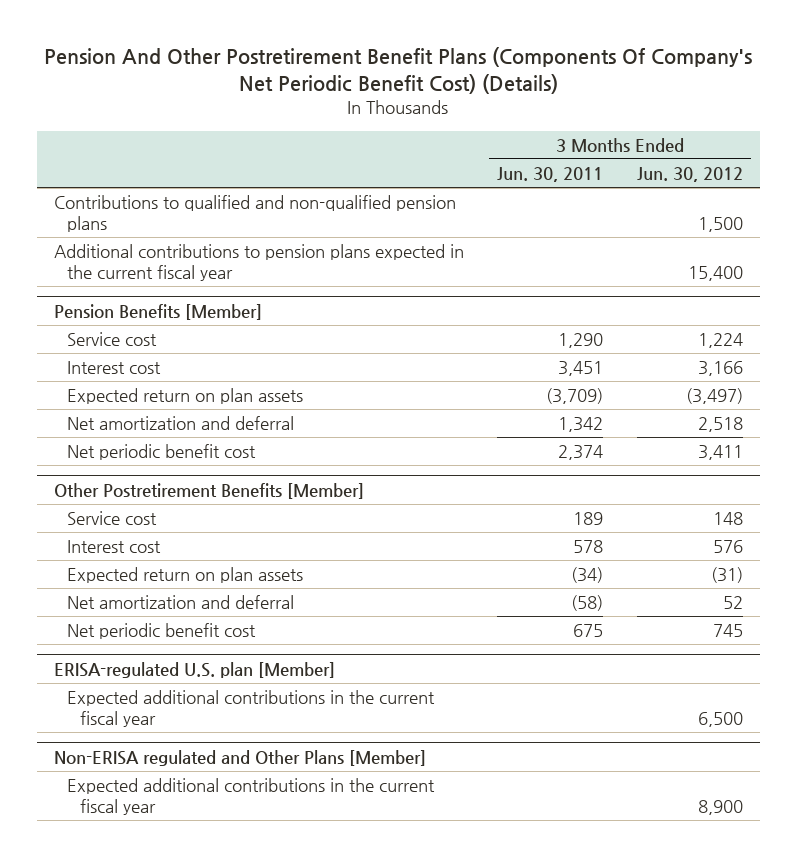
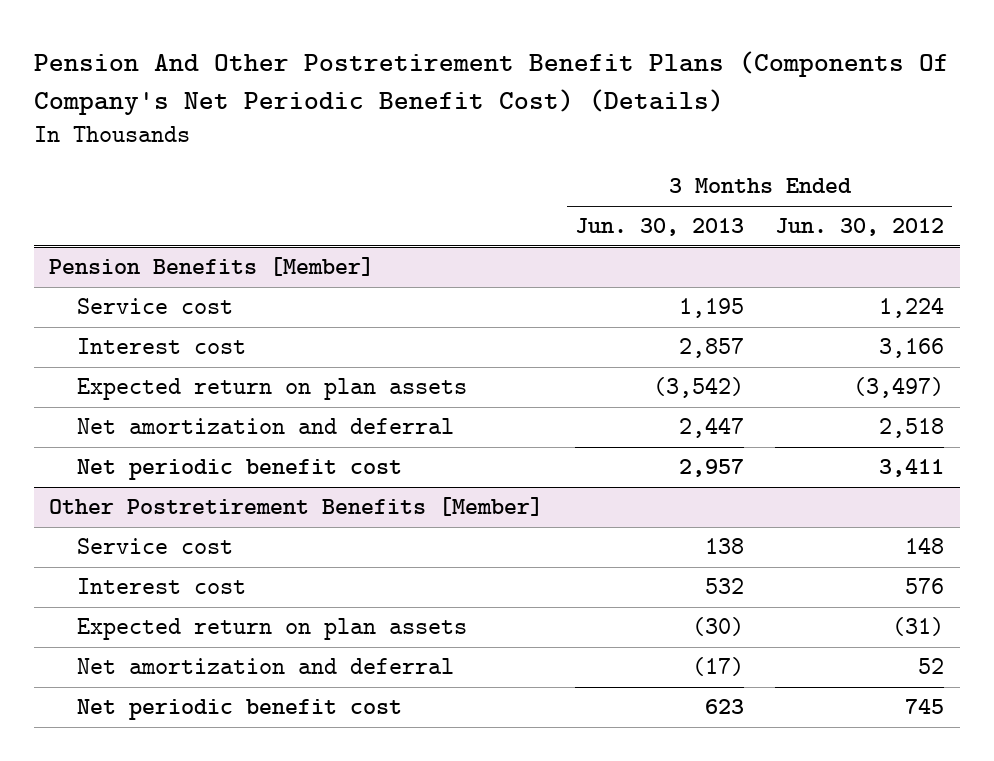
[497,167,604,183] Jun. 30, 2011 -> none
none -> [574,218,744,237] Jun. 30, 2013
[53,195,456,233] Contributions to qualified and non-qualified pension plans -> none
[53,244,464,282] Additional contributions to pension plans expected in the current fiscal year -> none
[53,661,335,678] ERISA-regulated U.S. plan [Member] -> none
[66,690,435,728] Expected additional contributions in the current fiscal year -> none
[53,749,426,766] Non-ERISA regulated and Other Plans [Member] -> none
[66,778,435,816] Expected additional contributions in the current fiscal year -> none

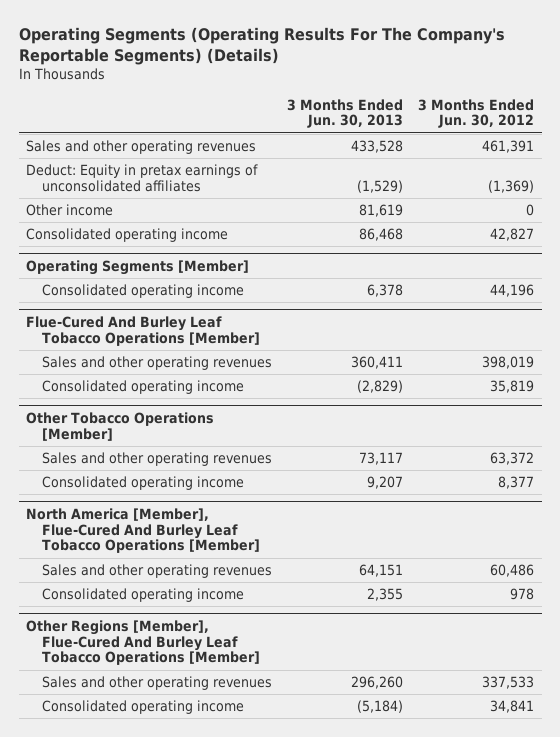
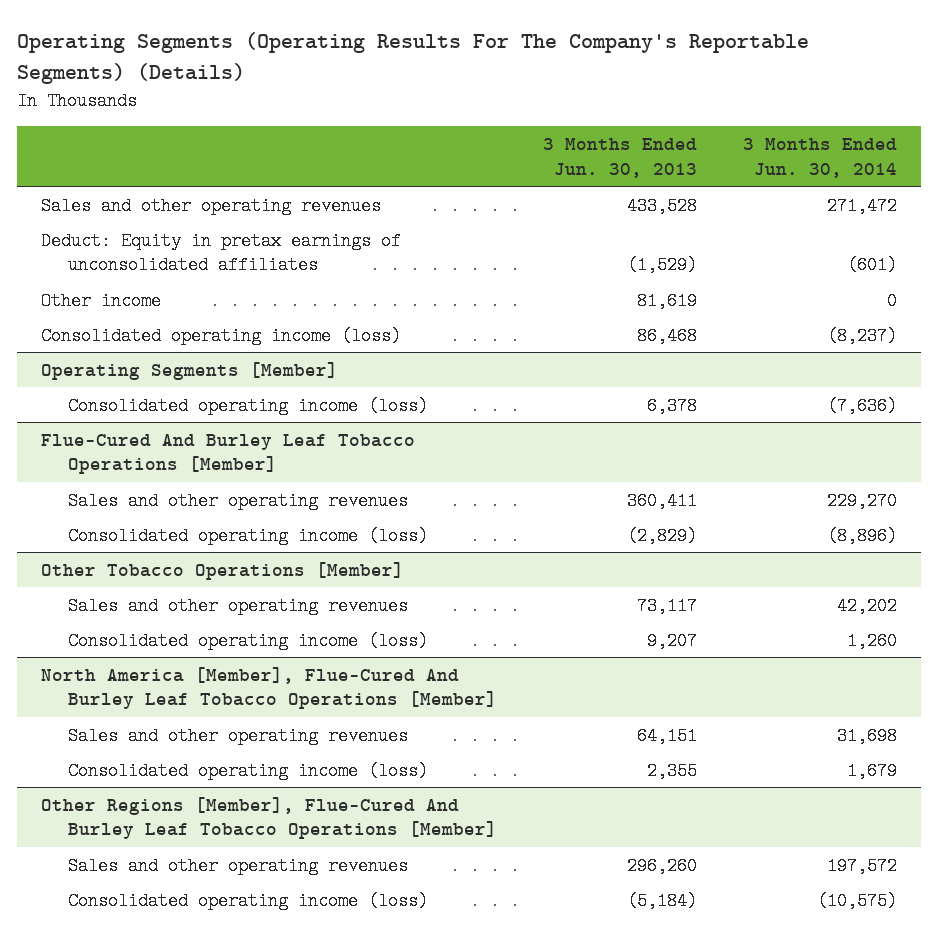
[418,98,535,129] 3 Months Ended Jun. 30, 2012 -> none
none -> [743,137,898,178] 3 Months Ended Jun. 30, 2014
[26,228,229,243] Consolidated operating income -> [40,326,401,345] Consolidated operating income (loss)
[41,284,244,299] Consolidated operating income -> [67,396,428,415] Consolidated operating income (loss)
[41,380,244,395] Consolidated operating income -> [67,526,428,545] Consolidated operating income (loss)
[41,476,244,491] Consolidated operating income -> [67,631,428,650] Consolidated operating income (loss)
[41,588,244,603] Consolidated operating income -> [67,761,428,780] Consolidated operating income (loss)
[41,700,244,715] Consolidated operating income -> [67,891,428,910] Consolidated operating income (loss)

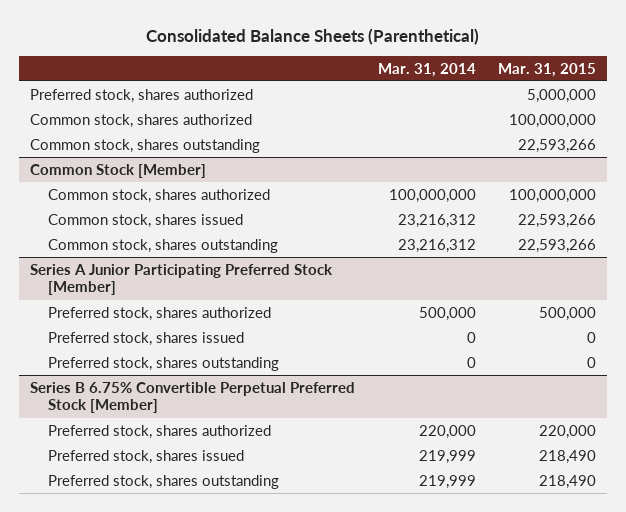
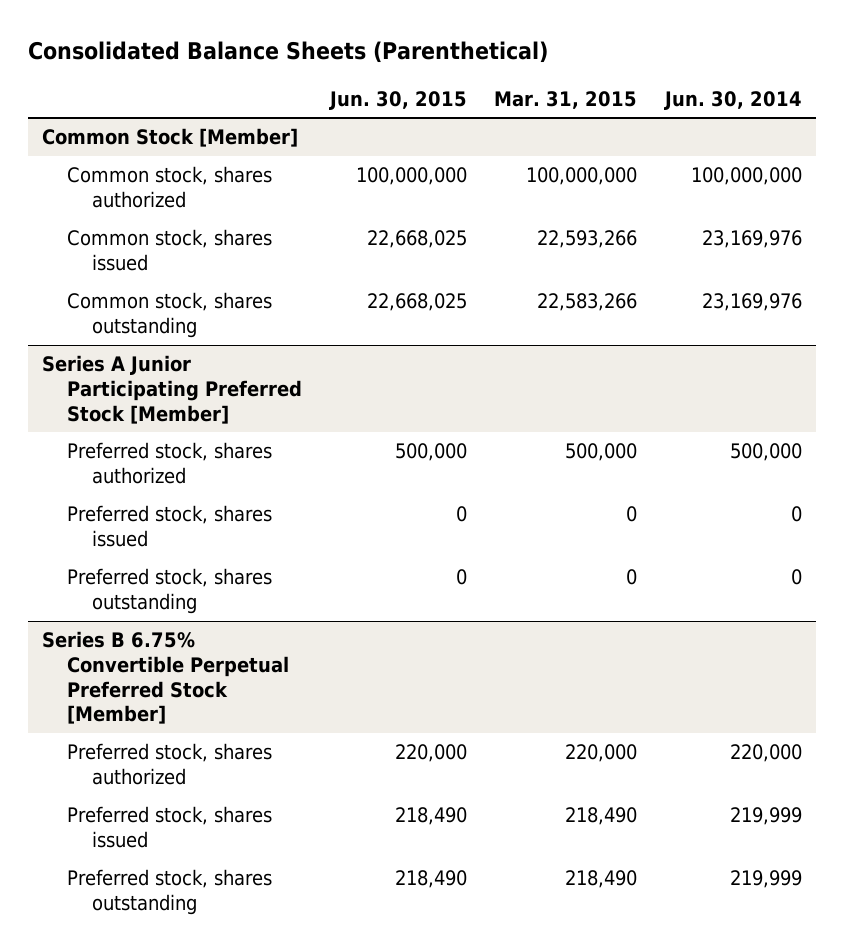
[377,62,476,77] Mar. 31, 2014 -> none
none -> [328,90,467,110] Jun. 30, 2015
none -> [664,90,803,110] Jun. 30, 2014
[30,88,254,103] Preferred stock, shares authorized -> none
[30,113,253,128] Common stock, shares authorized -> none
[30,138,261,153] Common stock, shares outstanding -> none
[517,238,596,253] 22,593,266 -> [537,293,638,312] 22,583,266

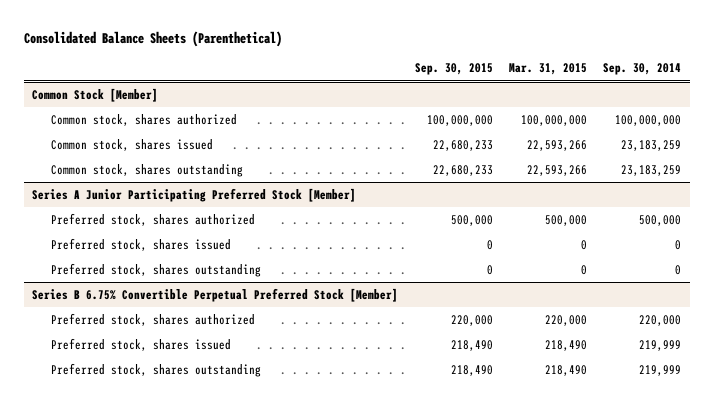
[328,90,467,110] Jun. 30, 2015 -> none
[664,90,803,110] Jun. 30, 2014 -> none
none -> [414,63,493,76] Sep. 30, 2015
none -> [603,63,682,76] Sep. 30, 2014
[537,293,638,312] 22,583,266 -> [526,165,587,177] 22,593,266

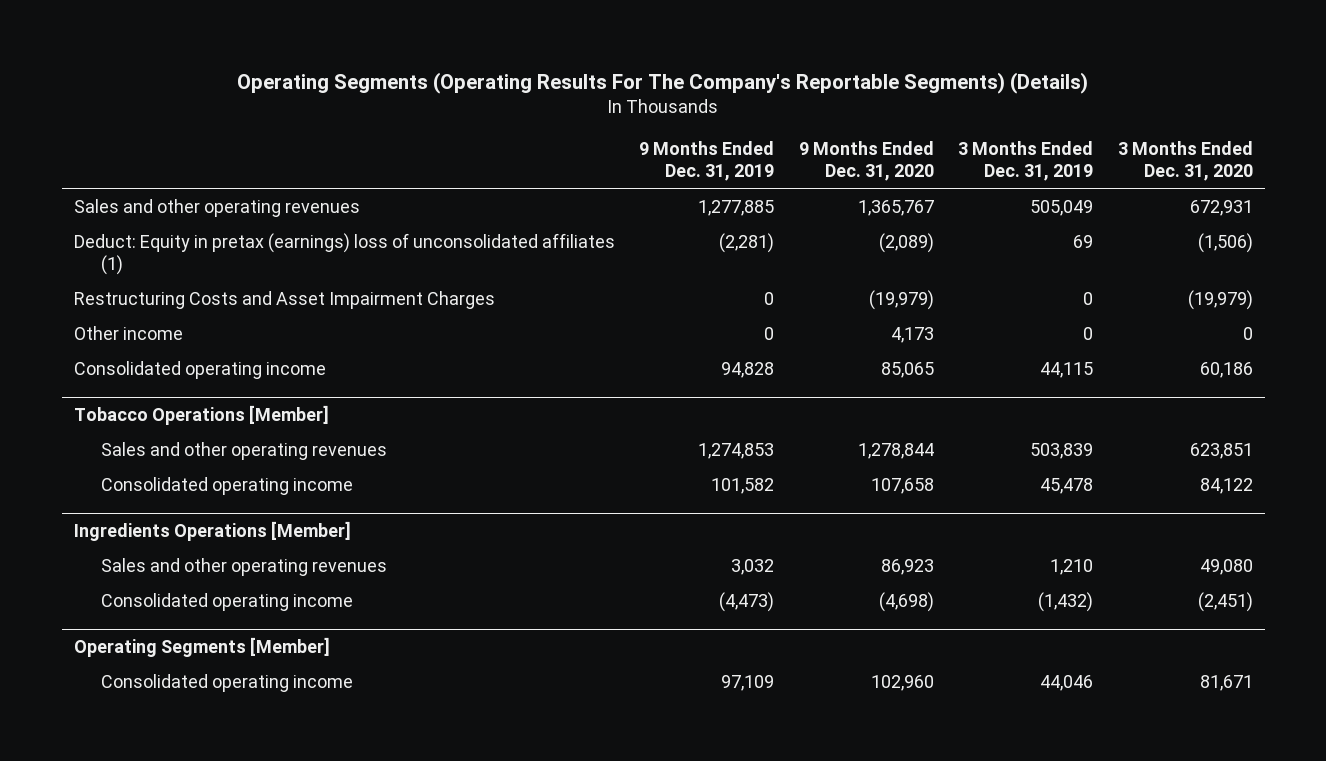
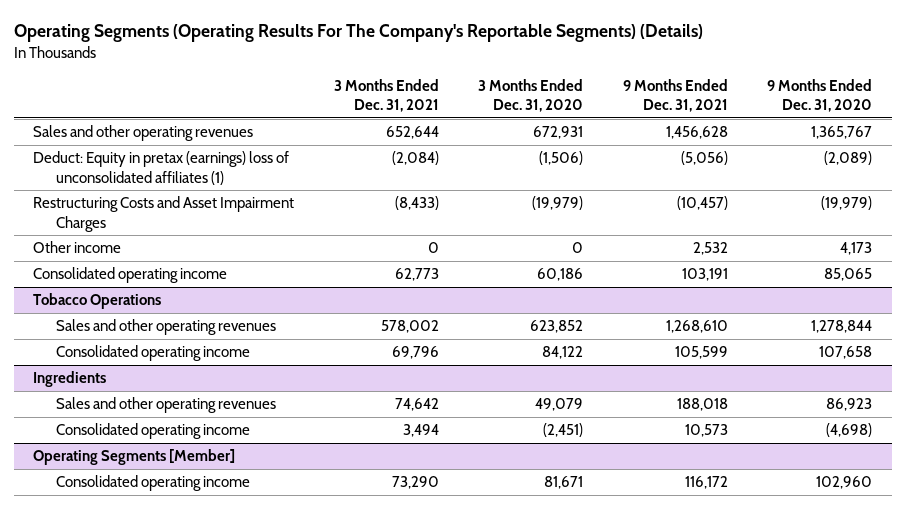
[639,140,775,182] 9 Months Ended Dec. 31, 2019 -> none
[958,140,1094,182] 3 Months Ended Dec. 31, 2019 -> none
none -> [333,79,439,113] 3 Months Ended Dec. 31, 2021
none -> [622,79,728,113] 9 Months Ended Dec. 31, 2021
[73,404,329,425] Tobacco Operations [Member] -> [33,293,162,310] Tobacco Operations
[1189,442,1253,459] 623,851 -> [530,320,584,334] 623,852
[73,520,351,541] Ingredients Operations [Member] -> [33,371,107,388] Ingredients
[1199,558,1253,575] 49,080 -> [535,398,584,412] 49,079

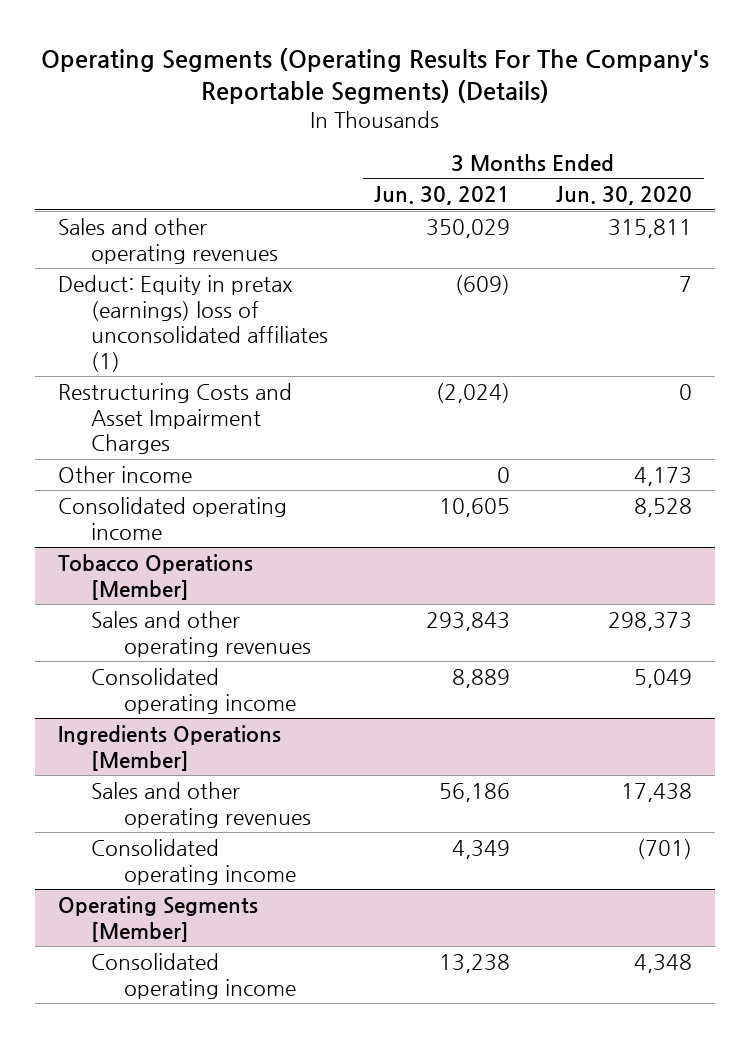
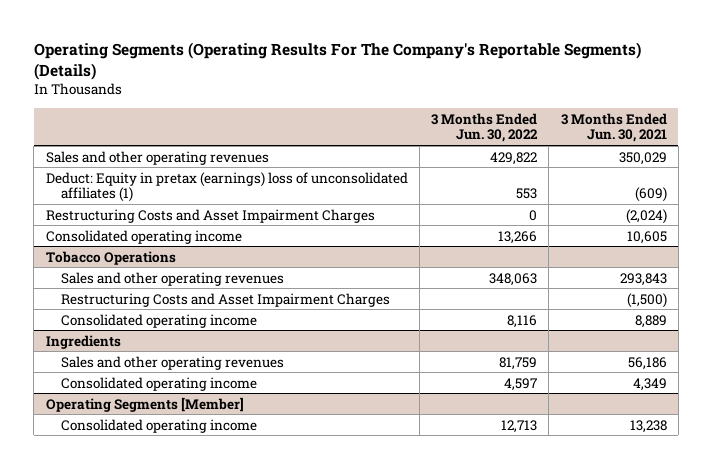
[556,186,693,206] Jun. 30, 2020 -> none
none -> [431,112,539,143] 3 Months Ended Jun. 30, 2022
[58,465,193,483] Other income -> none
[58,553,254,600] Tobacco Operations [Member] -> [45,250,176,265] Tobacco Operations
none -> [61,292,391,307] Restructuring Costs and Asset Impairment Charges
[58,724,282,771] Ingredients Operations [Member] -> [45,334,121,349] Ingredients

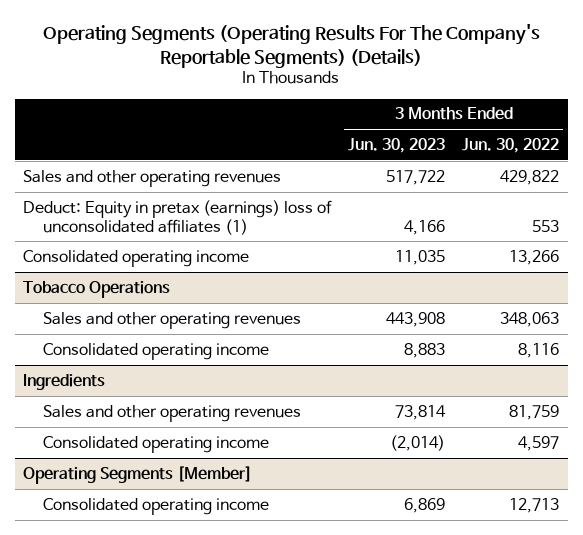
[560,112,667,143] 3 Months Ended Jun. 30, 2021 -> none
none -> [348,138,446,154] Jun. 30, 2023
[45,208,375,223] Restructuring Costs and Asset Impairment Charges -> none
[61,292,391,307] Restructuring Costs and Asset Impairment Charges -> none

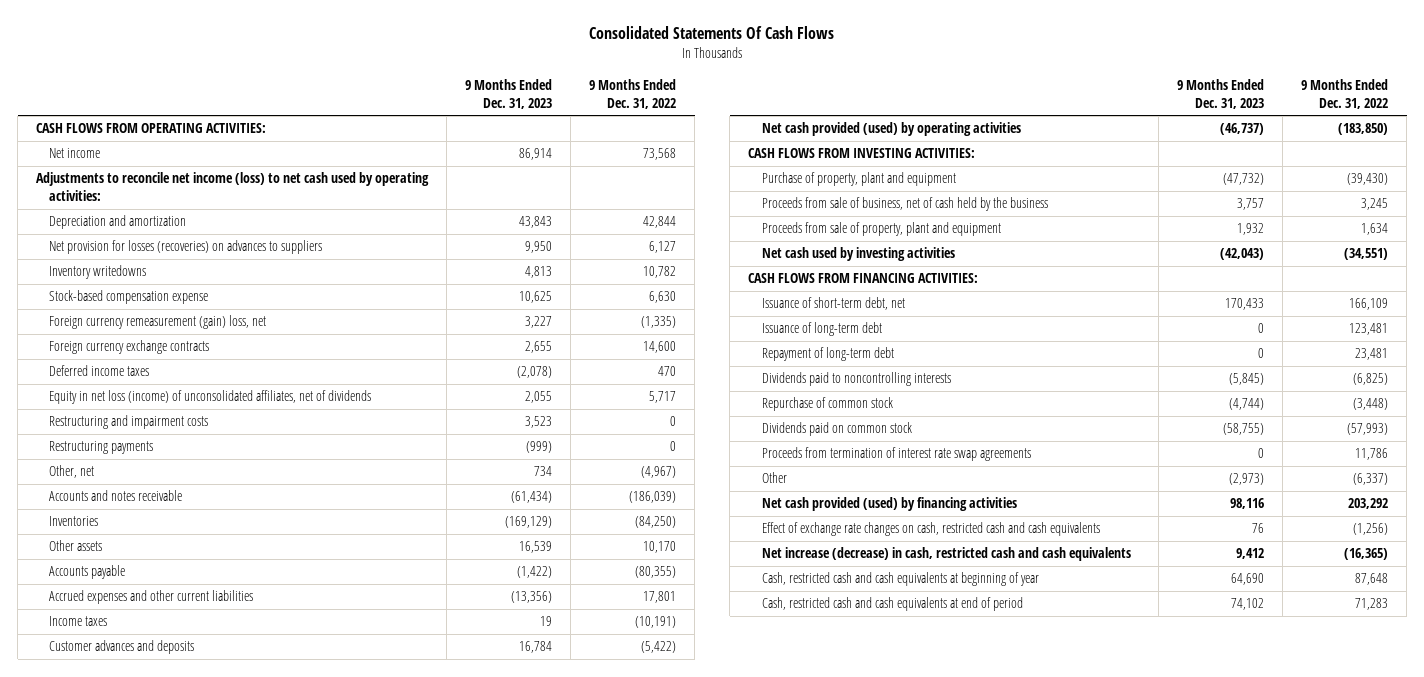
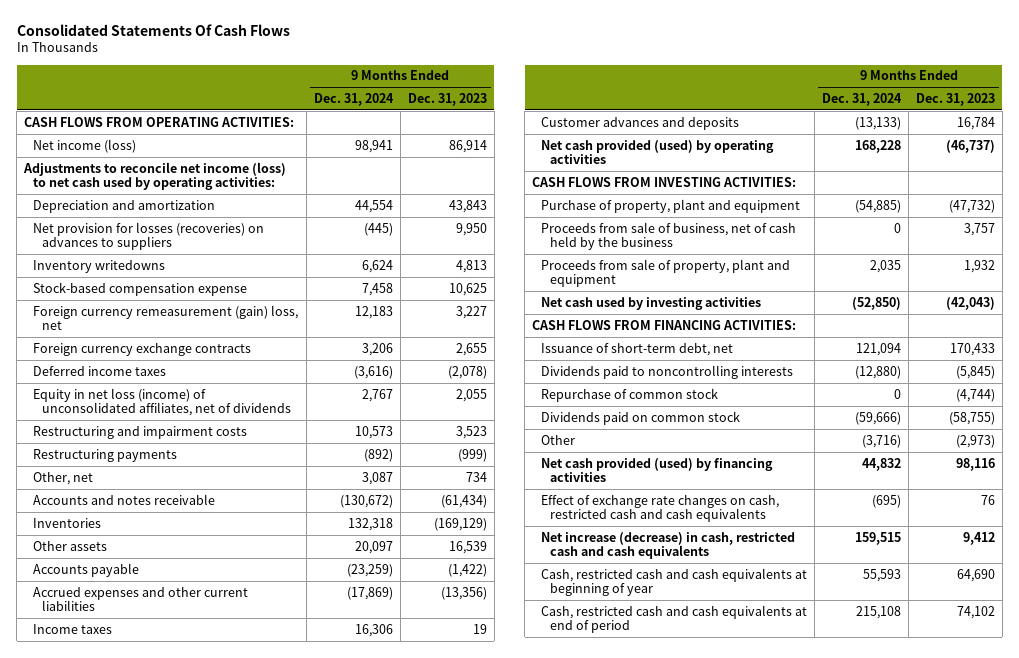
[589,78,677,109] 9 Months Ended Dec. 31, 2022 -> none
none -> [314,93,395,107] Dec. 31, 2024
[49,148,101,159] Net income -> [33,138,137,153] Net income (loss)
[761,322,882,337] Issuance of long-term debt -> none
[761,347,894,362] Repayment of long-term debt -> none
[761,447,1031,462] Proceeds from termination of interest rate swap agreements -> none

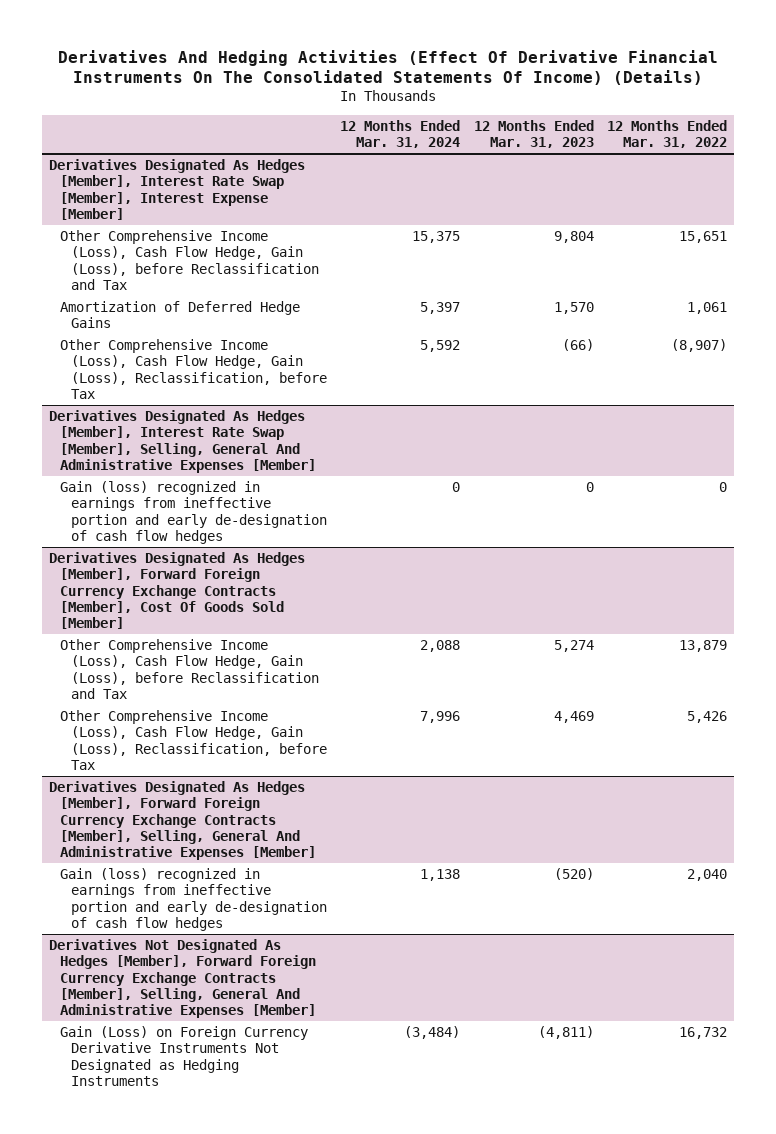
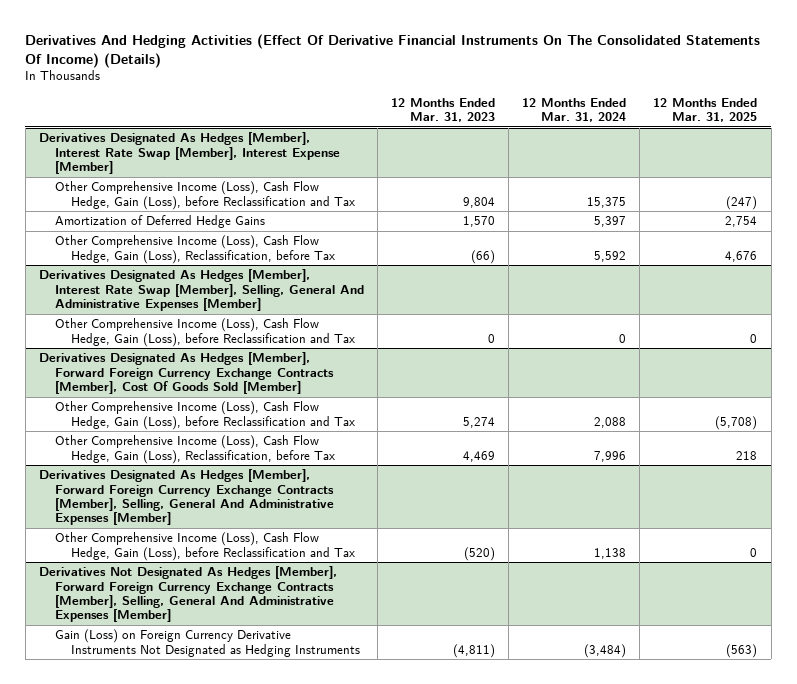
[607,119,728,148] 12 Months Ended Mar. 31, 2022 -> none
none -> [653,97,758,123] 12 Months Ended Mar. 31, 2025
[59,480,327,544] Gain (loss) recognized in earnings from ineffective portion and early de-designation of cash flow hedges -> none
none -> [54,318,355,347] Other Comprehensive Income (Loss), Cash Flow Hedge, Gain (Loss), before Reclassification and Tax
[59,867,327,931] Gain (loss) recognized in earnings from ineffective portion and early de-designation of cash flow hedges -> [54,532,355,561] Other Comprehensive Income (Loss), Cash Flow Hedge, Gain (Loss), before Reclassification and Tax

